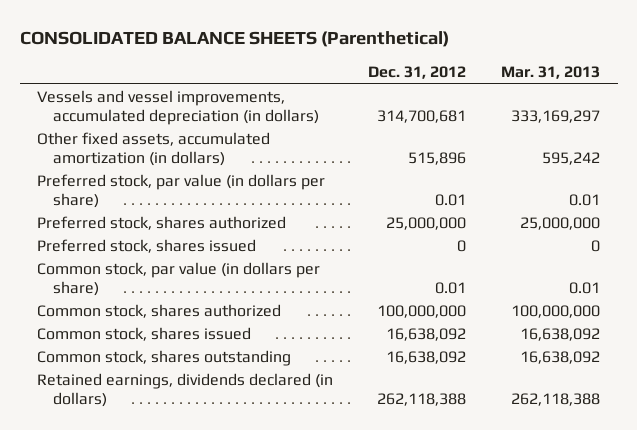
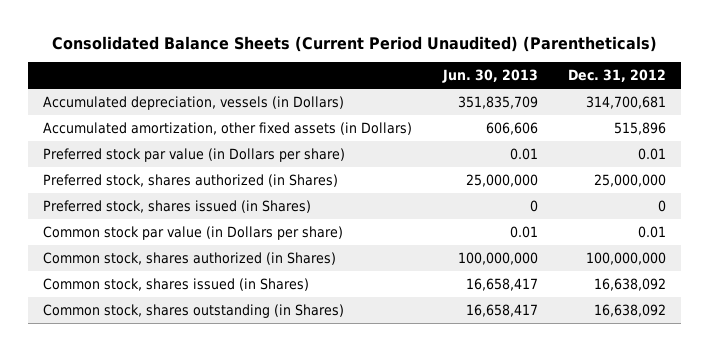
[19,31,449,48] CONSOLIDATED BALANCE SHEETS (Parenthetical) -> [51,35,657,52] Consolidated Balance Sheets (Current Period Unaudited) (Parentheticals)
[501,66,601,80] Mar. 31, 2013 -> none
none -> [441,69,538,84] Jun. 30, 2013
[37,372,334,407] Retained earnings, dividends declared (in dollars) -> none
[37,89,319,125] Vessels and vessel improvements, accumulated depreciation (in dollars) -> [43,95,345,110] Accumulated depreciation, vessels (in Dollars)
[37,131,271,166] Other fixed assets, accumulated amortization (in dollars) -> [43,121,413,135] Accumulated amortization, other fixed assets (in Dollars)
[37,173,326,208] Preferred stock, par value (in dollars per share) -> [43,147,346,162] Preferred stock par value (in Dollars per share)
[37,215,287,230] Preferred stock, shares authorized -> [43,173,339,187] Preferred stock, shares authorized (in Shares)
[37,238,257,253] Preferred stock, shares issued -> [43,199,312,213] Preferred stock, shares issued (in Shares)
[37,261,321,296] Common stock, par value (in dollars per share) -> [43,225,344,240] Common stock par value (in Dollars per share)
[37,303,282,318] Common stock, shares authorized -> [43,251,337,265] Common stock, shares authorized (in Shares)
[37,326,252,341] Common stock, shares issued -> [43,277,310,291] Common stock, shares issued (in Shares)
[37,349,292,366] Common stock, shares outstanding -> [43,303,345,318] Common stock, shares outstanding (in Shares)

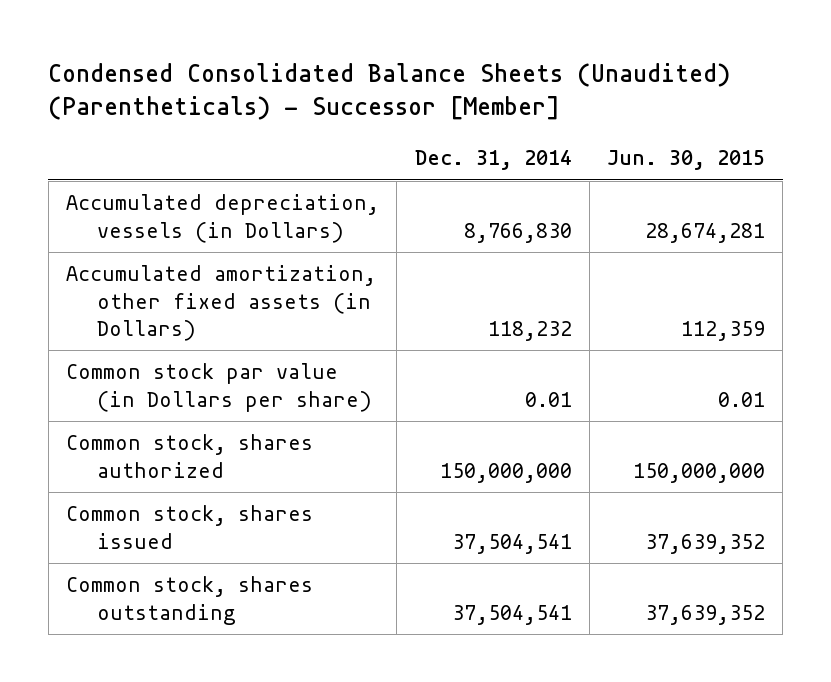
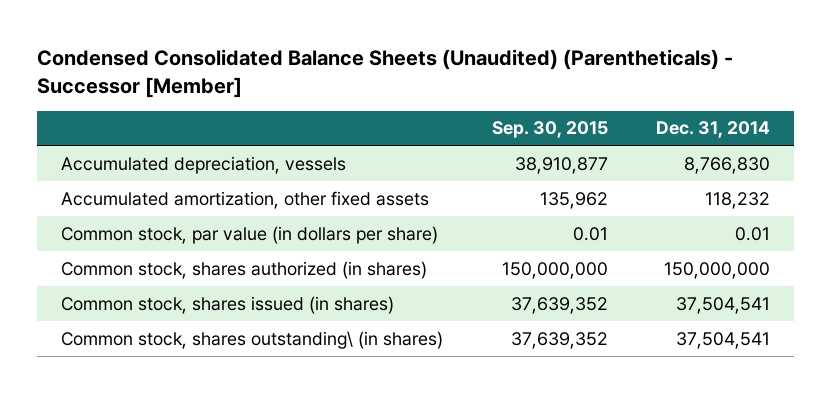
[607,150,766,171] Jun. 30, 2015 -> none
none -> [491,121,608,139] Sep. 30, 2015
[66,193,380,243] Accumulated depreciation, vessels (in Dollars) -> [61,155,347,174] Accumulated depreciation, vessels
[66,264,377,342] Accumulated amortization, other fixed assets (in Dollars) -> [61,190,430,209] Accumulated amortization, other fixed assets
[66,362,373,412] Common stock par value (in Dollars per share) -> [61,225,439,244] Common stock, par value (in dollars per share)
[66,433,314,478] Common stock, shares authorized -> [61,260,428,279] Common stock, shares authorized (in shares)
[66,504,314,549] Common stock, shares issued -> [61,295,395,314] Common stock, shares issued (in shares)
[66,575,314,625] Common stock, shares outstanding -> [61,330,444,349] Common stock, shares outstanding\ (in shares)

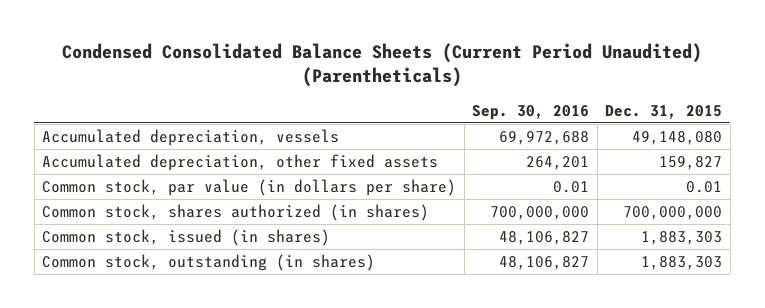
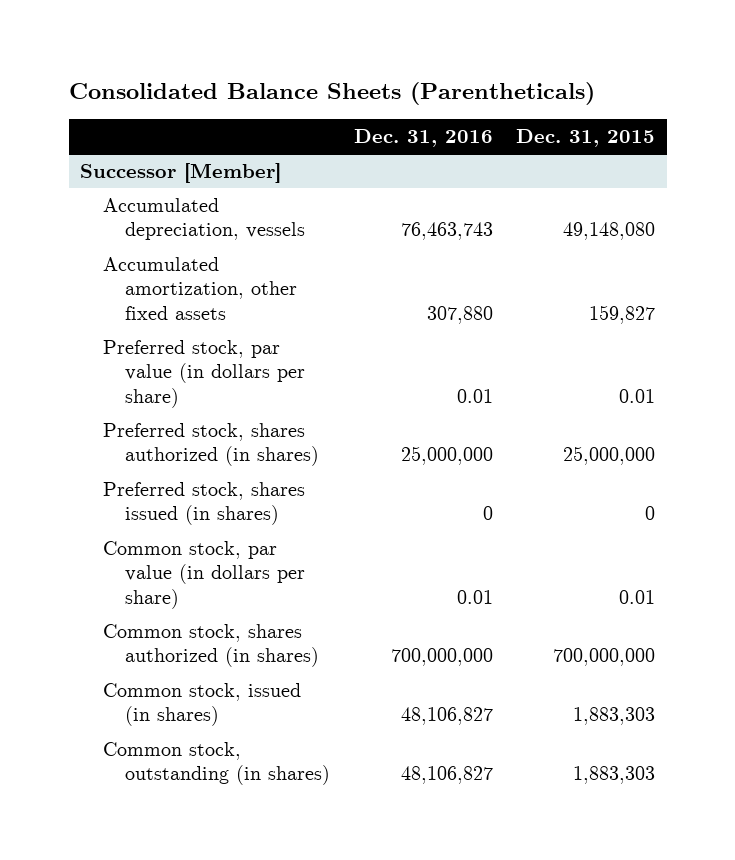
[62,43,703,88] Condensed Consolidated Balance Sheets (Current Period Unaudited) (Parentheticals) -> [68,82,595,106] Consolidated Balance Sheets (Parentheticals)
[472,104,590,120] Sep. 30, 2016 -> none
none -> [353,128,493,147] Dec. 31, 2016
none -> [80,162,282,183] Successor [Member]
[42,153,439,171] Accumulated depreciation, other fixed assets -> [102,256,298,321] Accumulated amortization, other fixed assets
none -> [102,339,306,409] Preferred stock, par value (in dollars per share)
none -> [102,422,320,467] Preferred stock, shares authorized (in shares)
none -> [102,481,305,526] Preferred stock, shares issued (in shares)

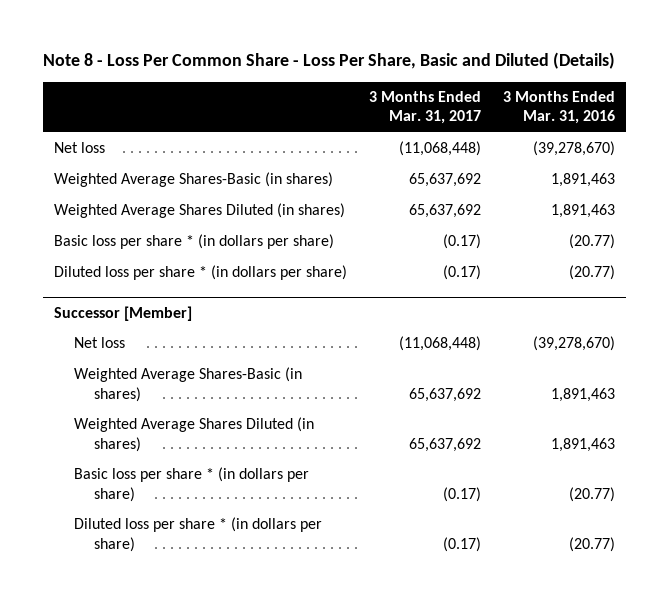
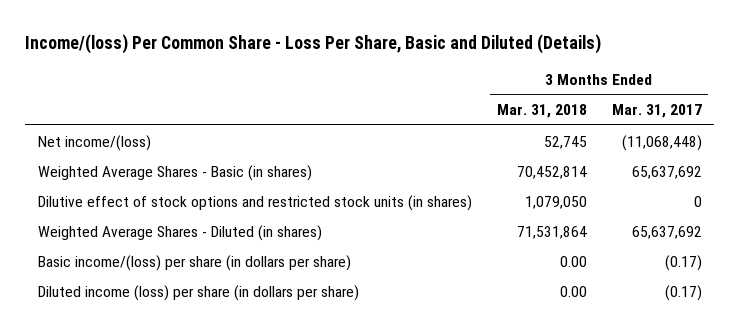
[42,52,615,70] Note 8 - Loss Per Common Share - Loss Per Share, Basic and Diluted (Details) -> [24,33,601,54] Income/(loss) Per Common Share - Loss Per Share, Basic and Diluted (Details)
[503,91,616,125] 3 Months Ended Mar. 31, 2016 -> none
none -> [496,104,587,119] Mar. 31, 2018
[53,305,192,321] Successor [Member] -> none
[73,337,125,349] Net loss -> none
[73,367,302,402] Weighted Average Shares-Basic (in shares) -> none
[73,417,314,452] Weighted Average Shares Diluted (in shares) -> none
[73,467,309,502] Basic loss per share * (in dollars per share) -> none
[73,517,322,552] Diluted loss per share * (in dollars per share) -> none
[53,142,105,154] Net loss -> [37,134,151,151] Net income/(loss)
[53,172,333,188] Weighted Average Shares-Basic (in shares) -> [37,164,312,181] Weighted Average Shares - Basic (in shares)
none -> [37,194,472,211] Dilutive effect of stock options and restricted stock units (in shares)
[53,203,345,219] Weighted Average Shares Diluted (in shares) -> [37,224,322,241] Weighted Average Shares - Diluted (in shares)
[53,234,334,250] Basic loss per share * (in dollars per share) -> [37,254,351,271] Basic income/(loss) per share (in dollars per share)
[53,265,347,281] Diluted loss per share * (in dollars per share) -> [37,284,359,301] Diluted income (loss) per share (in dollars per share)

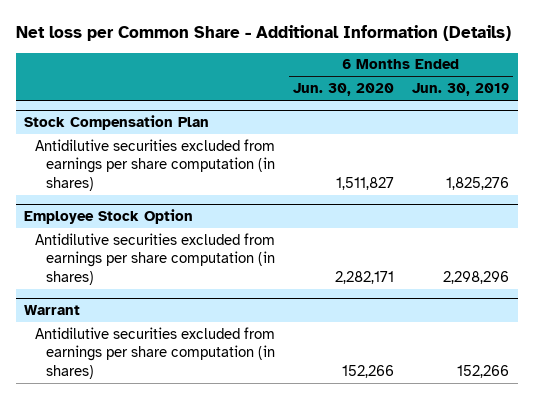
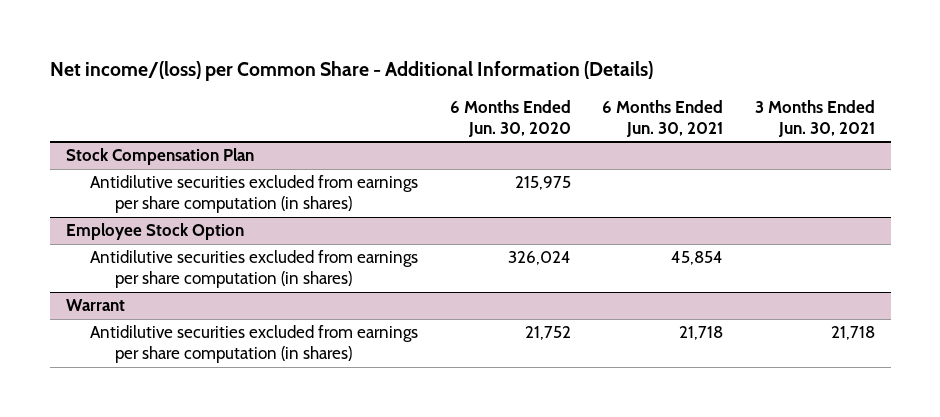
[15,25,511,42] Net loss per Common Share - Additional Information (Details) -> [49,61,653,82] Net income/(loss) per Common Share - Additional Information (Details)
[412,83,510,97] Jun. 30, 2019 -> none
none -> [602,99,724,137] 6 Months Ended Jun. 30, 2021
none -> [754,99,875,137] 3 Months Ended Jun. 30, 2021
[336,176,395,190] 1,511,827 -> [514,176,571,191] 215,975
[335,270,395,284] 2,282,171 -> [507,251,571,266] 326,024
[342,364,395,378] 152,266 -> [524,326,571,341] 21,752

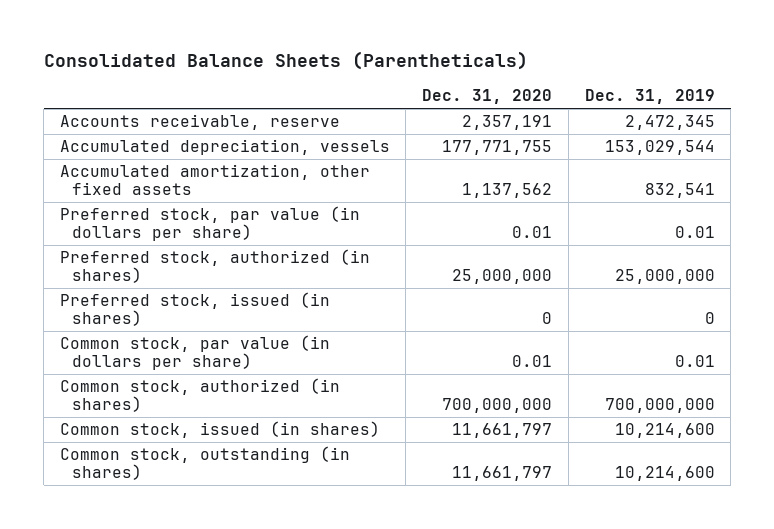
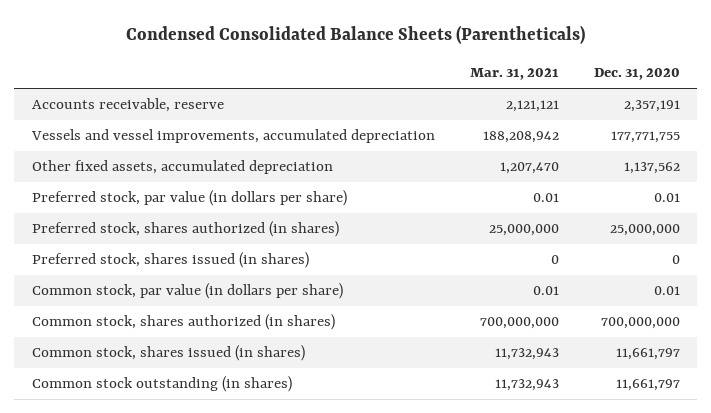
[43,51,528,71] Consolidated Balance Sheets (Parentheticals) -> [125,25,585,45] Condensed Consolidated Balance Sheets (Parentheticals)
[584,89,715,105] Dec. 31, 2019 -> none
none -> [469,68,559,81] Mar. 31, 2021
[59,139,390,156] Accumulated depreciation, vessels -> [30,129,435,144] Vessels and vessel improvements, accumulated depreciation
[59,164,370,196] Accumulated amortization, other fixed assets -> [31,160,333,175] Other fixed assets, accumulated depreciation
[59,249,370,284] Preferred stock, authorized (in shares) -> [31,221,339,238] Preferred stock, shares authorized (in shares)
[59,292,330,327] Preferred stock, issued (in shares) -> [31,252,309,269] Preferred stock, shares issued (in shares)
[59,378,340,413] Common stock, authorized (in shares) -> [31,314,335,331] Common stock, shares authorized (in shares)
[59,421,380,439] Common stock, issued (in shares) -> [31,345,305,362] Common stock, shares issued (in shares)
[59,446,350,481] Common stock, outstanding (in shares) -> [31,376,292,393] Common stock outstanding (in shares)

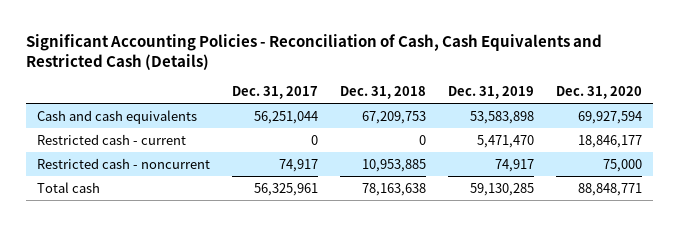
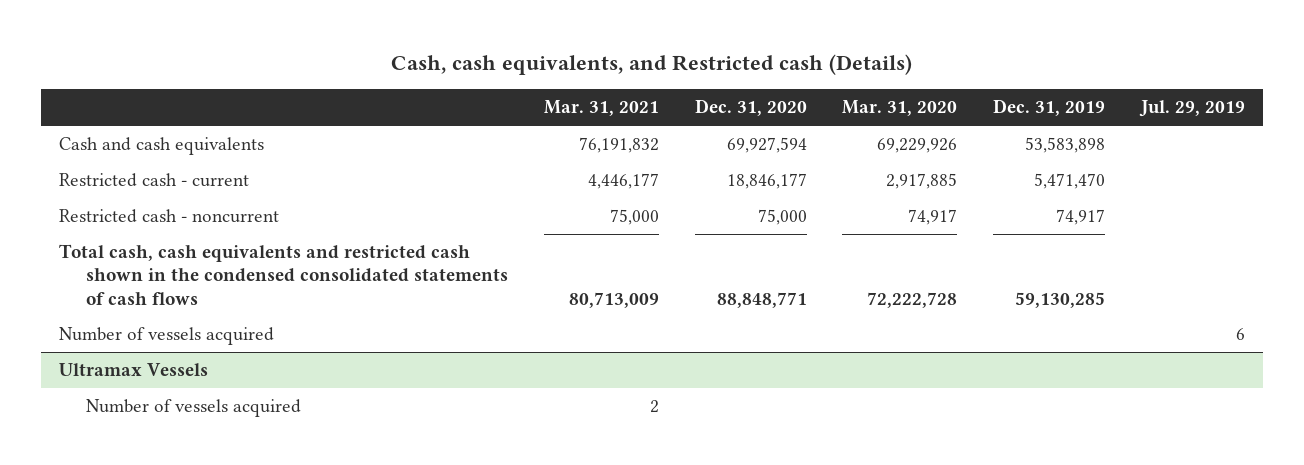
[26,33,603,70] Significant Accounting Policies - Reconciliation of Cash, Cash Equivalents and Restricted Cash (Details) -> [390,54,912,76] Cash, cash equivalents, and Restricted cash (Details)
[232,86,319,100] Dec. 31, 2017 -> none
[340,86,427,100] Dec. 31, 2018 -> none
none -> [544,100,660,117] Mar. 31, 2021
none -> [842,100,958,117] Mar. 31, 2020
none -> [1138,100,1245,118] Jul. 29, 2019
[37,181,101,193] Total cash -> [58,244,509,305] Total cash, cash equivalents and restricted cash shown in the condensed consolidated statements of cash flows
none -> [58,327,274,346] Number of vessels acquired
none -> [58,363,208,377] Ultramax Vessels
none -> [86,399,302,418] Number of vessels acquired

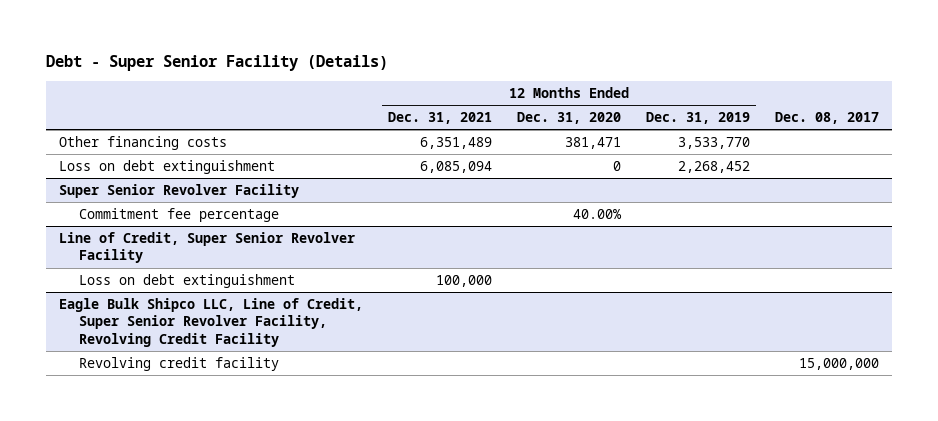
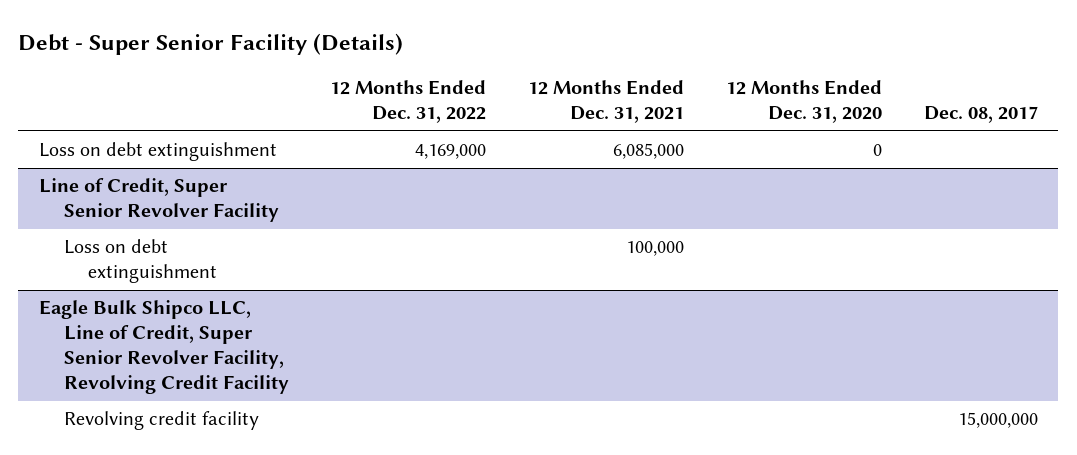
[646,112,751,125] Dec. 31, 2019 -> none
none -> [330,80,487,124] 12 Months Ended Dec. 31, 2022
[58,136,227,151] Other financing costs -> none
[58,184,299,199] Super Senior Revolver Facility -> none
[78,208,279,223] Commitment fee percentage -> none
[419,161,492,174] 6,085,094 -> [613,143,685,160] 6,085,000

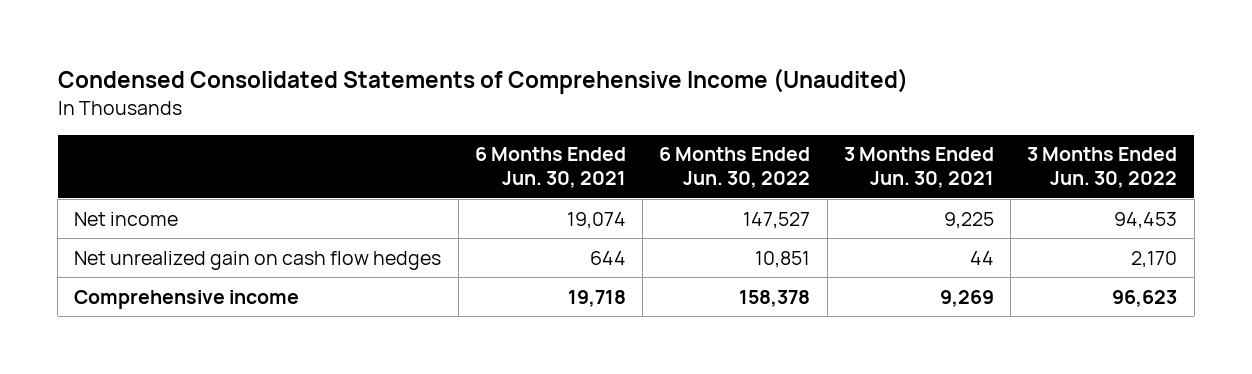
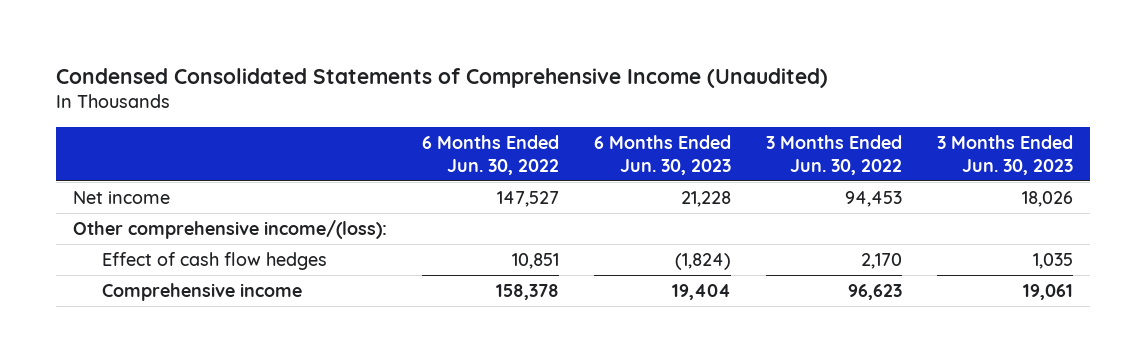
[474,147,626,189] 6 Months Ended Jun. 30, 2021 -> none
[843,147,994,189] 3 Months Ended Jun. 30, 2021 -> none
none -> [593,134,731,175] 6 Months Ended Jun. 30, 2023
none -> [936,134,1073,175] 3 Months Ended Jun. 30, 2023
none -> [73,219,388,239] Other comprehensive income/(loss):
[74,250,442,270] Net unrealized gain on cash flow hedges -> [101,251,327,270] Effect of cash flow hedges

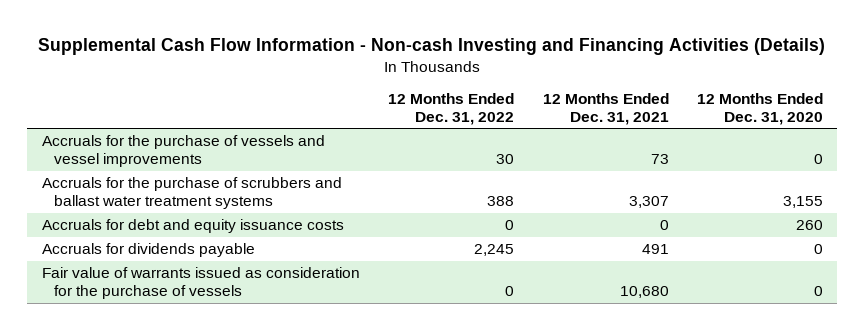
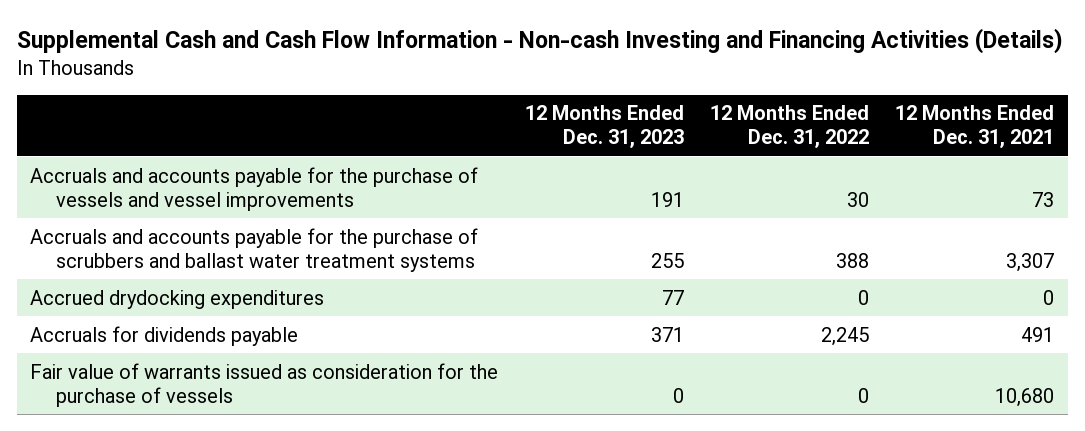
[38,38,826,56] Supplemental Cash Flow Information - Non-cash Investing and Financing Activities (Details) -> [17,27,1064,54] Supplemental Cash and Cash Flow Information - Non-cash Investing and Financing Activities (Details)
[697,93,824,125] 12 Months Ended Dec. 31, 2020 -> none
none -> [524,105,684,149] 12 Months Ended Dec. 31, 2023
[41,219,344,234] Accruals for debt and equity issuance costs -> none
[41,135,325,167] Accruals for the purchase of vessels and vessel improvements -> [30,166,479,211] Accruals and accounts payable for the purchase of vessels and vessel improvements
[41,177,342,209] Accruals for the purchase of scrubbers and ballast water treatment systems -> [30,227,479,272] Accruals and accounts payable for the purchase of scrubbers and ballast water treatment systems
none -> [30,289,325,309] Accrued drydocking expenditures

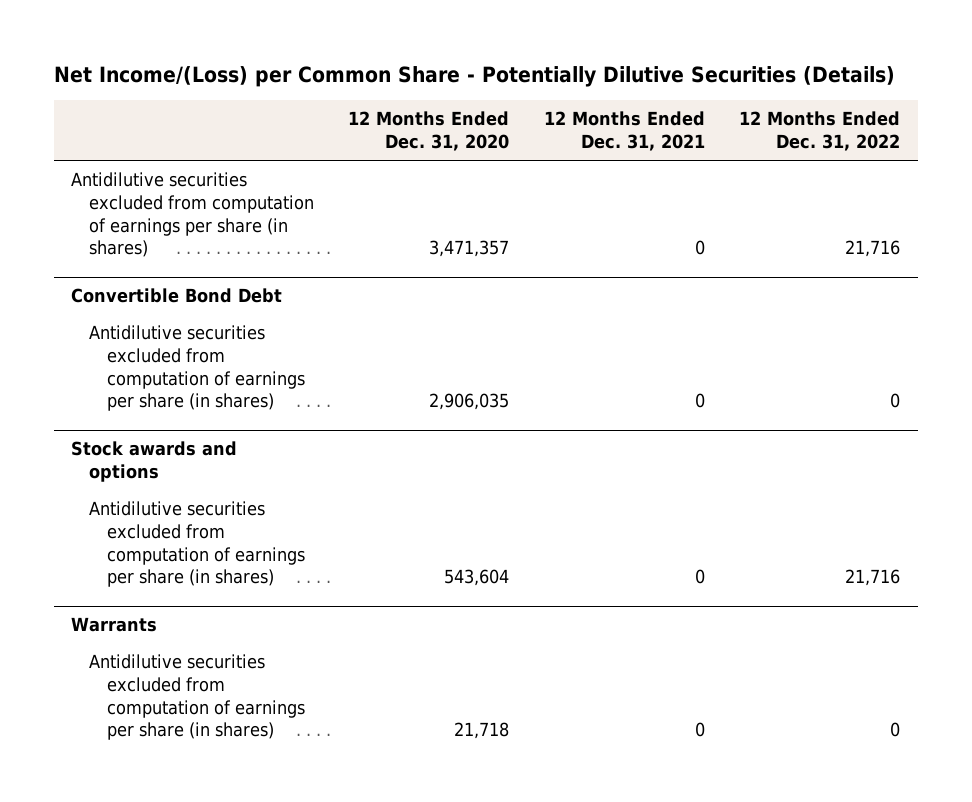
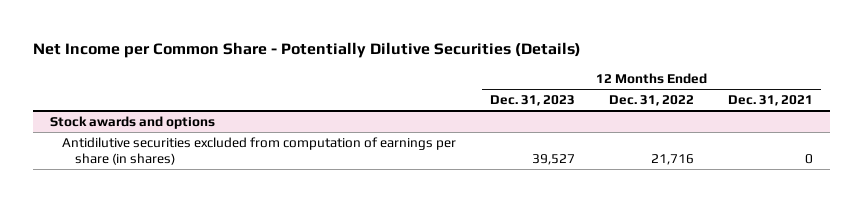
[54,66,896,88] Net Income/(Loss) per Common Share - Potentially Dilutive Securities (Details) -> [33,42,582,59] Net Income per Common Share - Potentially Dilutive Securities (Details)
[348,111,510,152] 12 Months Ended Dec. 31, 2020 -> none
none -> [490,95,576,107] Dec. 31, 2023
[71,172,315,258] Antidilutive securities excluded from computation of earnings per share (in shares) -> none
[71,288,283,304] Convertible Bond Debt -> none
[89,325,305,412] Antidilutive securities excluded from computation of earnings per share (in shares) -> none
[71,617,158,633] Warrants -> none
[89,654,305,741] Antidilutive securities excluded from computation of earnings per share (in shares) -> none

